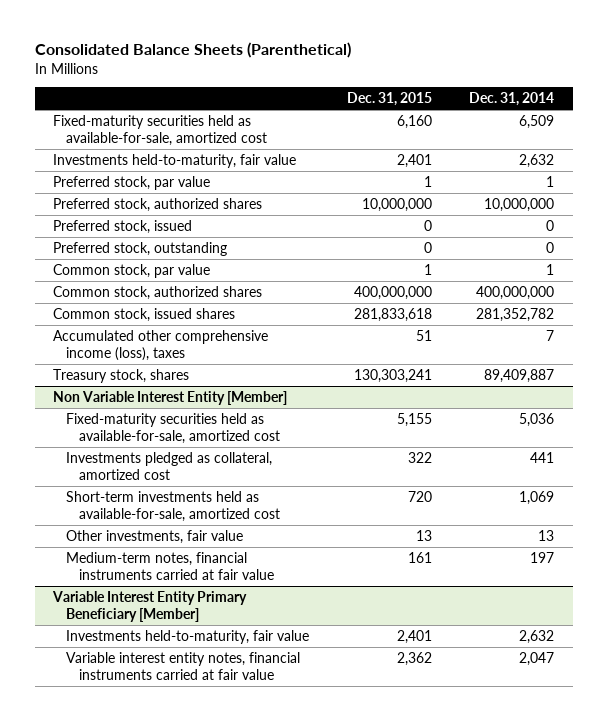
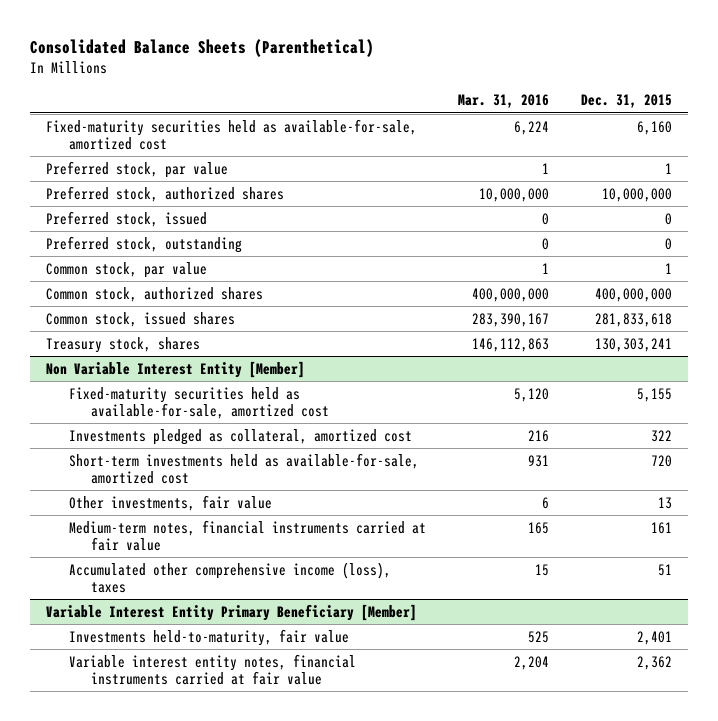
[469,91,555,106] Dec. 31, 2014 -> none
none -> [457,94,549,109] Mar. 31, 2016
[53,153,297,168] Investments held-to-maturity, fair value -> none
[53,329,269,361] Accumulated other comprehensive income (loss), taxes -> none
none -> [68,561,391,594] Accumulated other comprehensive income (loss), taxes

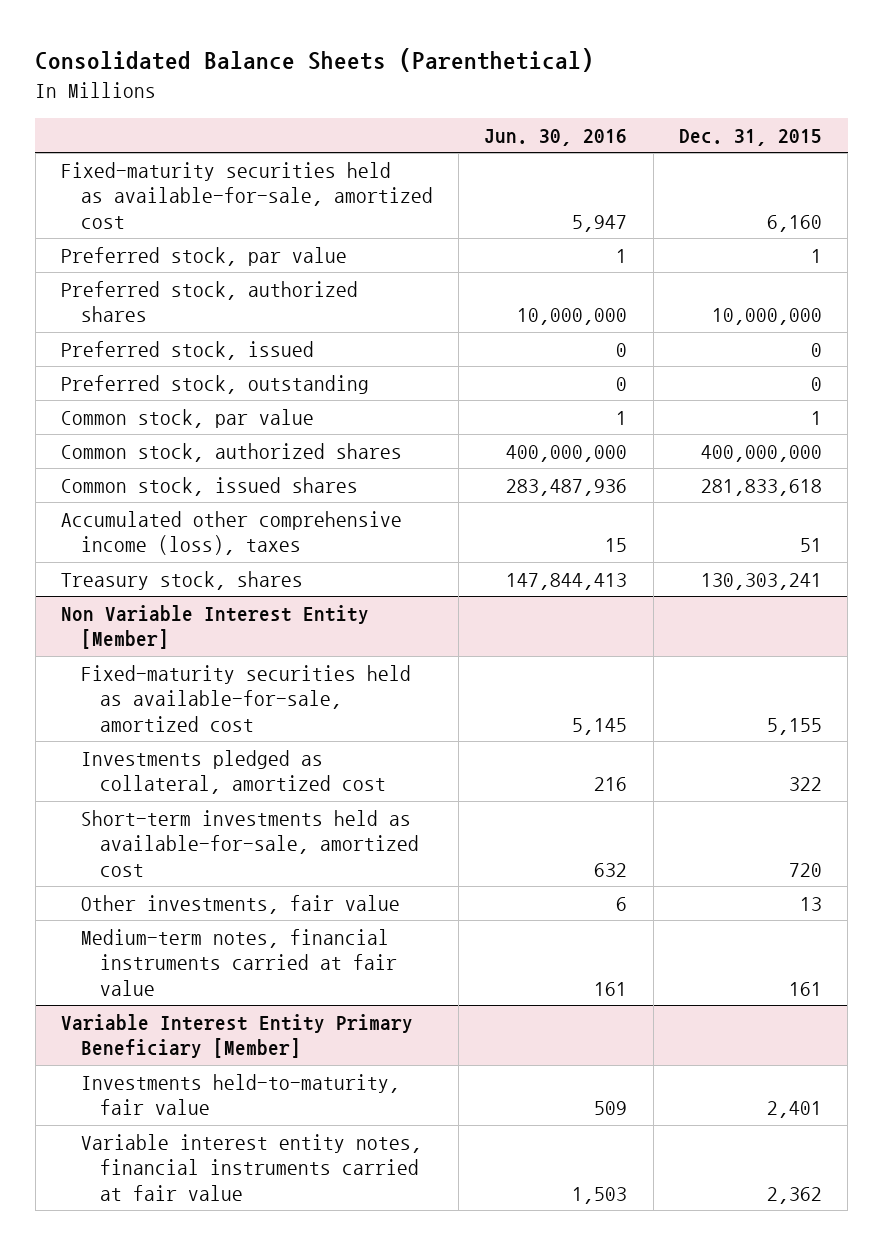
[457,94,549,109] Mar. 31, 2016 -> none
none -> [484,128,628,146] Jun. 30, 2016
none -> [61,510,403,556] Accumulated other comprehensive income (loss), taxes
[68,561,391,594] Accumulated other comprehensive income (loss), taxes -> none

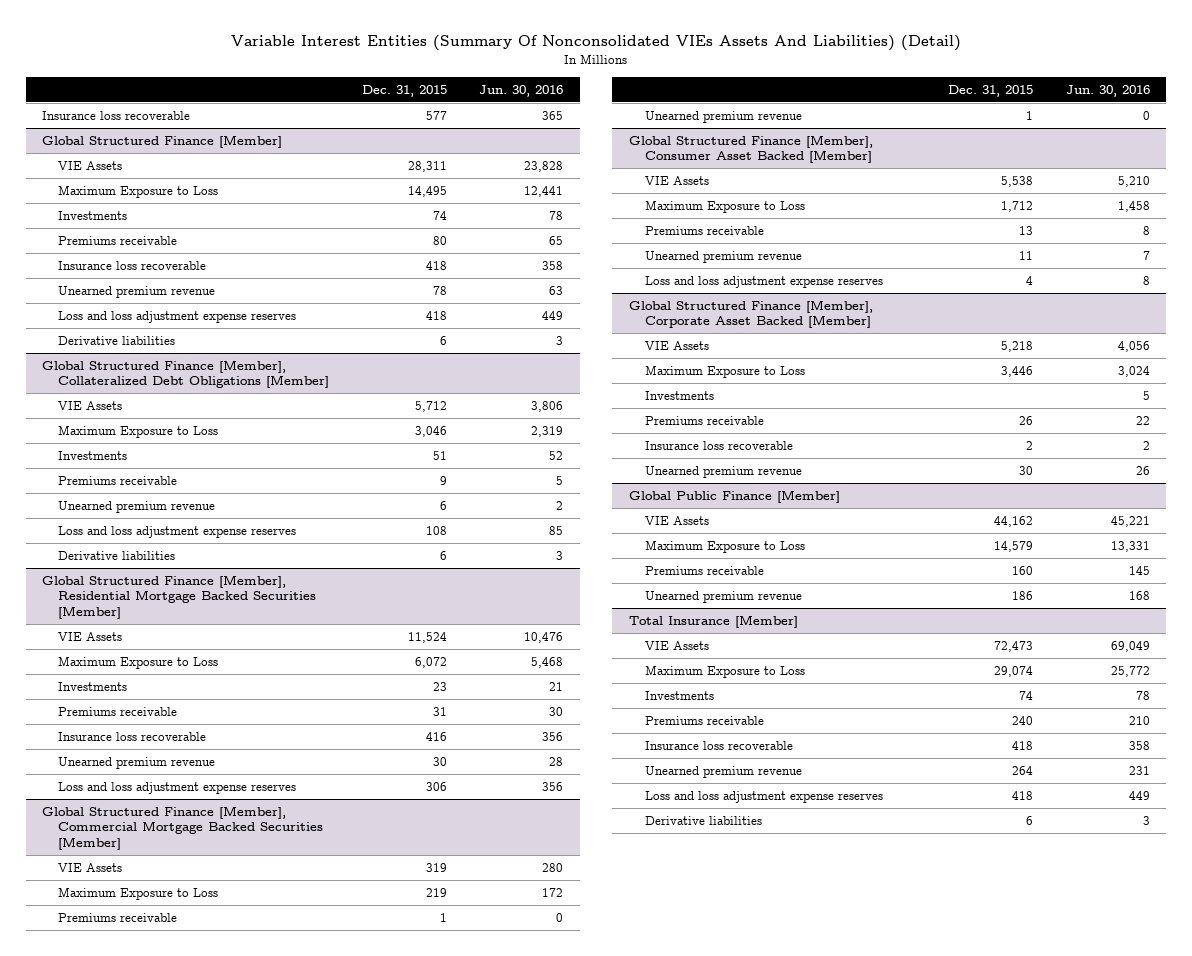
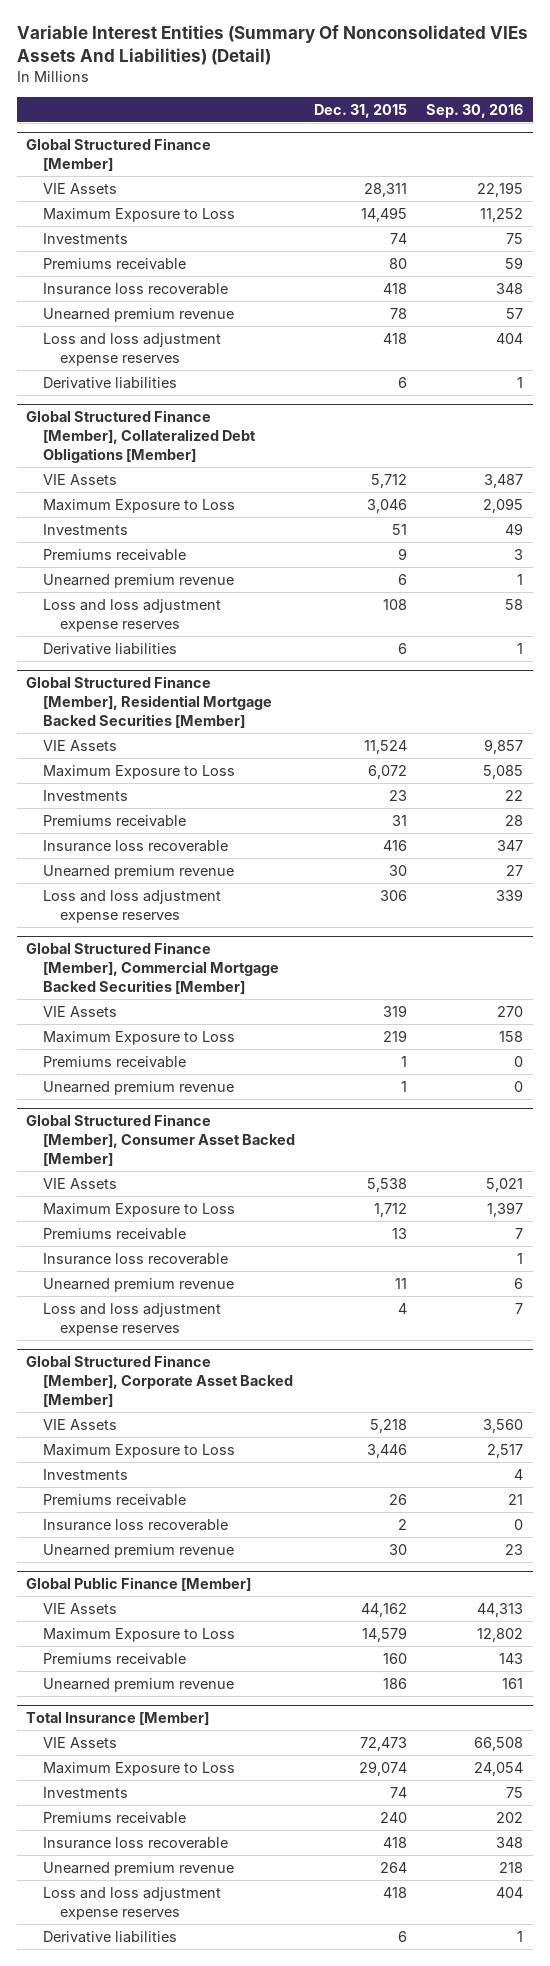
[479,84,564,97] Jun. 30, 2016 -> none
none -> [426,103,524,118] Sep. 30, 2016
[42,110,191,120] Insurance loss recoverable -> none
none -> [43,1252,229,1265] Insurance loss recoverable

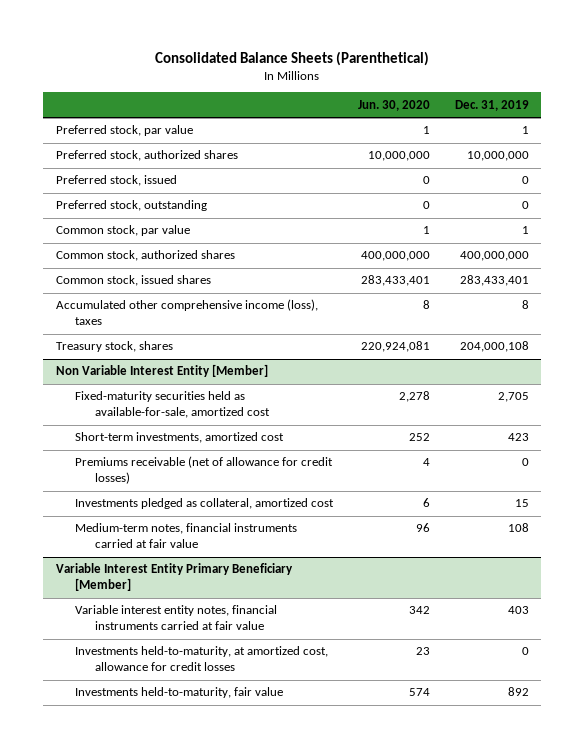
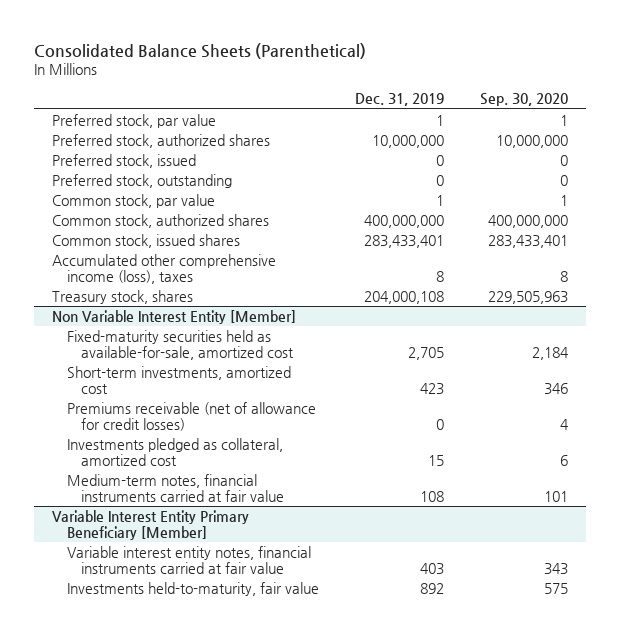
[357,99,430,111] Jun. 30, 2020 -> none
none -> [479,93,568,107] Sep. 30, 2020
[75,646,329,672] Investments held-to-maturity, at amortized cost, allowance for credit losses -> none

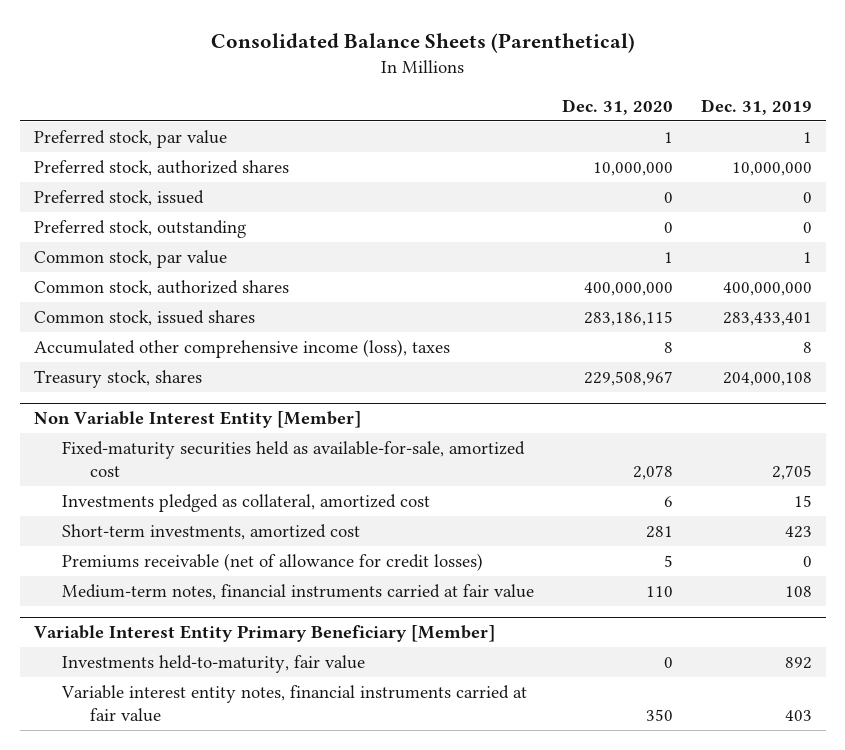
[479,93,568,107] Sep. 30, 2020 -> none
none -> [561,98,673,115] Dec. 31, 2020
[66,438,283,467] Investments pledged as collateral, amortized cost -> [61,493,430,512] Investments pledged as collateral, amortized cost
[66,546,311,575] Variable interest entity notes, financial instruments carried at fair value -> [60,684,527,722] Variable interest entity notes, financial instruments carried at fair value

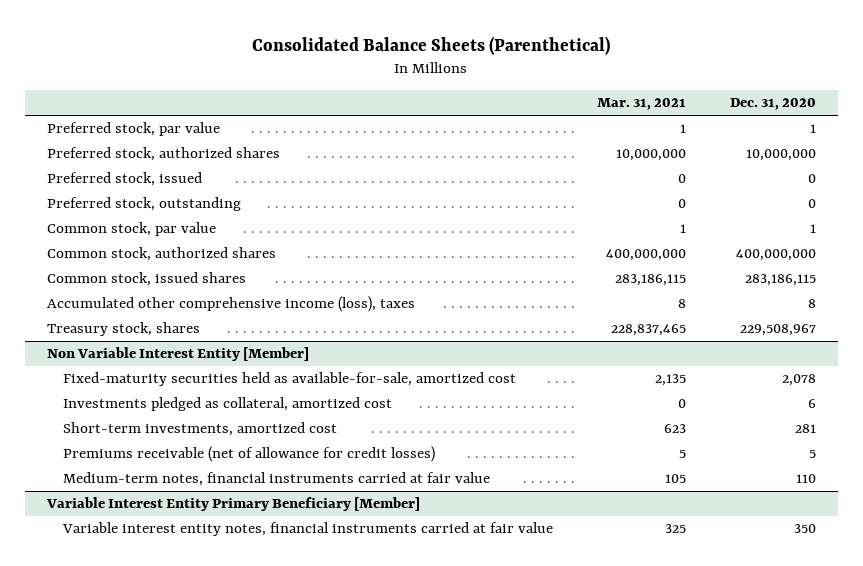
[700,98,812,115] Dec. 31, 2019 -> none
none -> [597,98,687,111] Mar. 31, 2021
[61,654,365,673] Investments held-to-maturity, fair value -> none

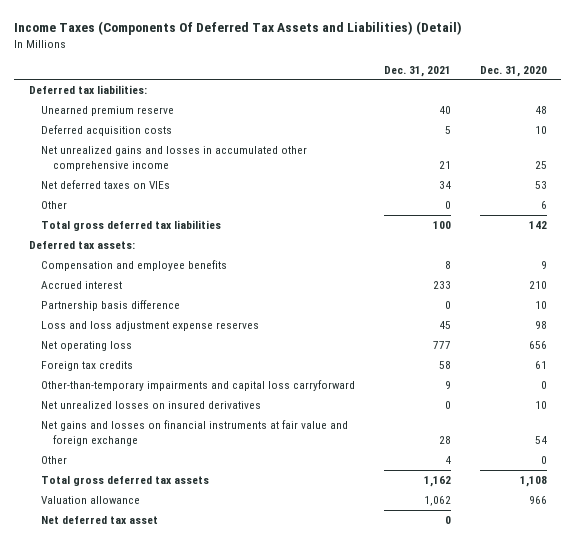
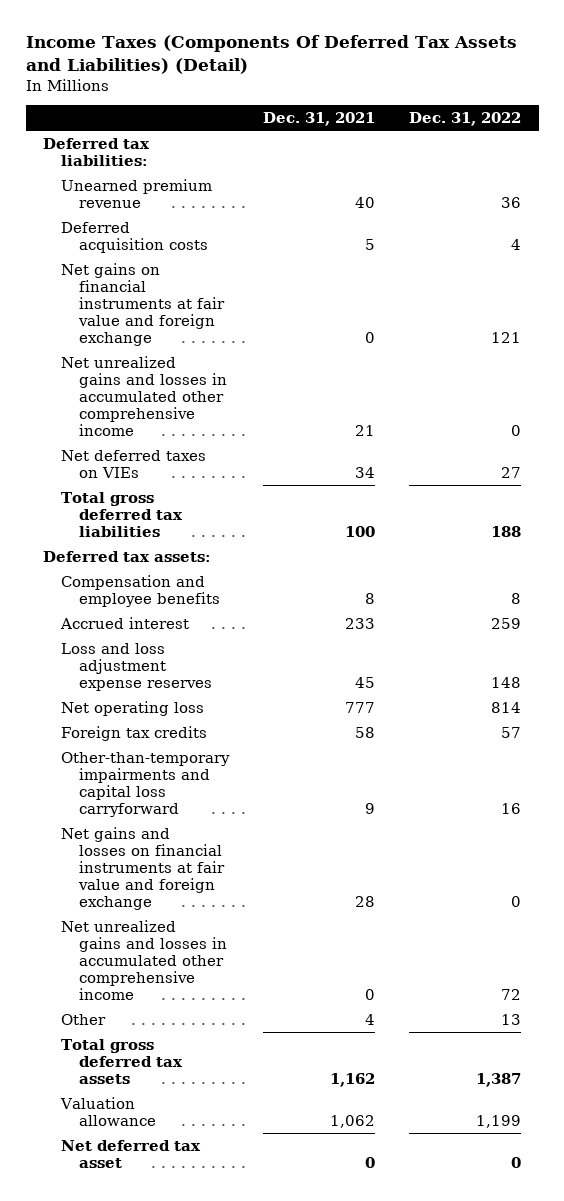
[479,65,547,77] Dec. 31, 2020 -> none
none -> [409,111,522,126] Dec. 31, 2022
[40,106,174,117] Unearned premium reserve -> [60,178,212,208] Unearned premium revenue
none -> [60,262,226,346] Net gains on financial instruments at fair value and foreign exchange
[40,201,67,210] Other -> none
[40,300,180,312] Partnership basis difference -> none
[40,401,261,410] Net unrealized losses on insured derivatives -> none
none -> [60,919,228,1000] Net unrealized gains and losses in accumulated other comprehensive income

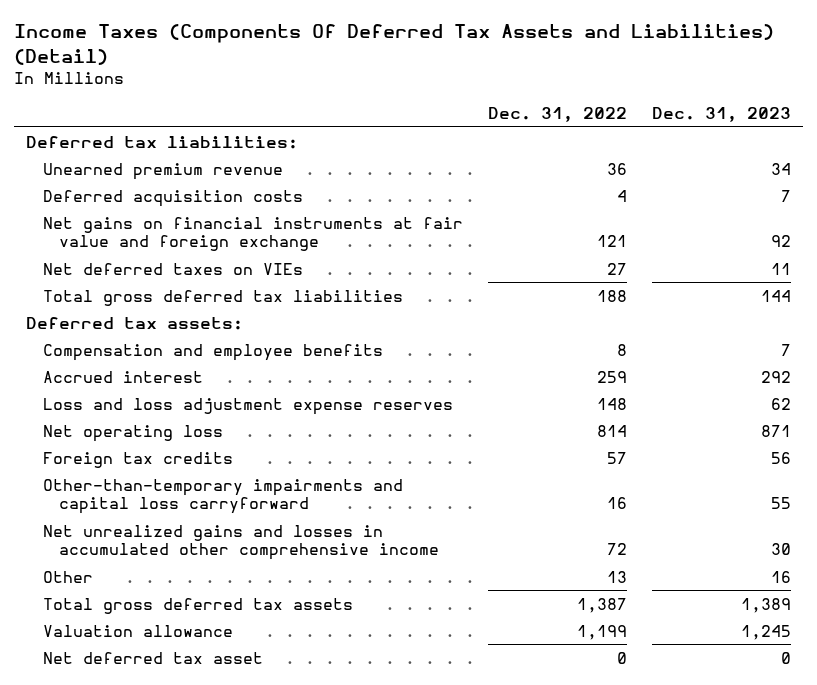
[263,111,376,126] Dec. 31, 2021 -> none
none -> [651,107,791,123] Dec. 31, 2023
[60,355,228,436] Net unrealized gains and losses in accumulated other comprehensive income -> none
[60,826,226,910] Net gains and losses on financial instruments at fair value and foreign exchange -> none

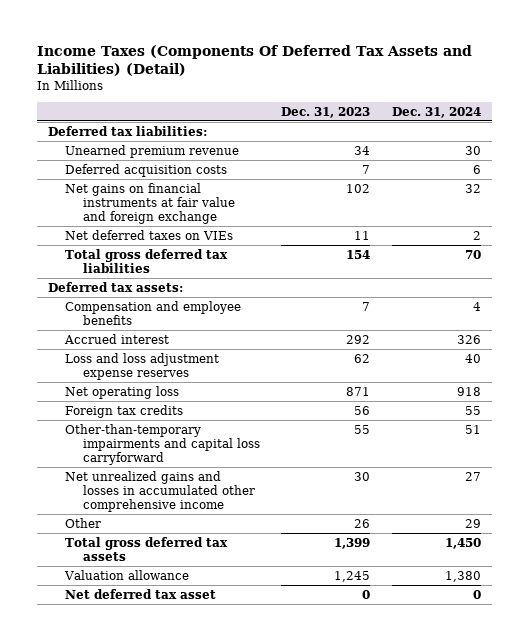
[487,107,627,123] Dec. 31, 2022 -> none
none -> [391,106,481,118] Dec. 31, 2024
[770,235,791,248] 92 -> [346,183,371,193] 102
[760,289,791,302] 144 -> [346,249,371,259] 154
[770,570,791,583] 16 -> [354,518,371,528] 26
[740,597,791,613] 1,389 -> [334,537,371,549] 1,399

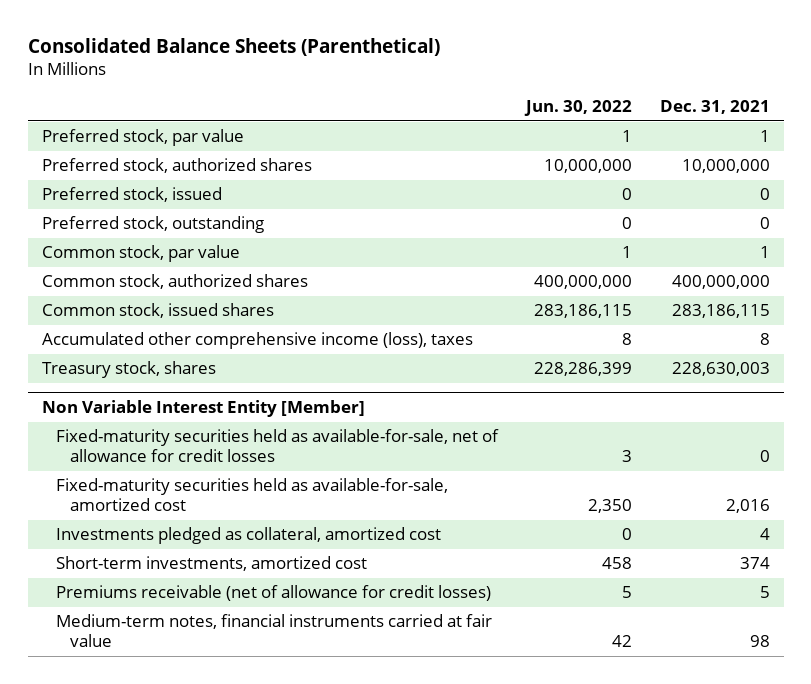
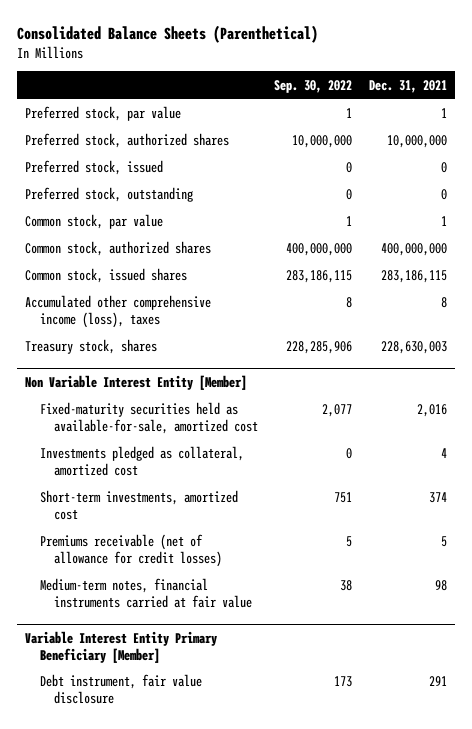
[523,100,632,117] Jun. 30, 2022 -> none
none -> [274,79,353,93] Sep. 30, 2022
[55,429,499,463] Fixed-maturity securities held as available-for-sale, net of allowance for credit losses -> none
none -> [25,630,218,663] Variable Interest Entity Primary Beneficiary [Member]
none -> [39,674,202,705] Debt instrument, fair value disclosure

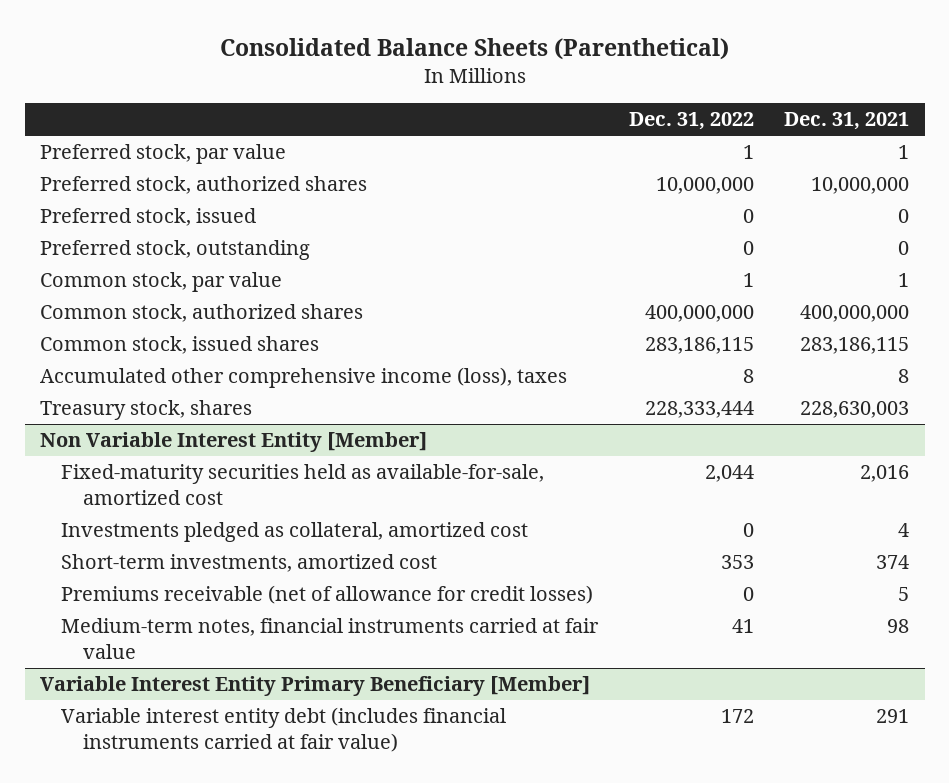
[274,79,353,93] Sep. 30, 2022 -> none
none -> [628,112,754,131] Dec. 31, 2022
[39,674,202,705] Debt instrument, fair value disclosure -> [61,707,507,752] Variable interest entity debt (includes financial instruments carried at fair value)

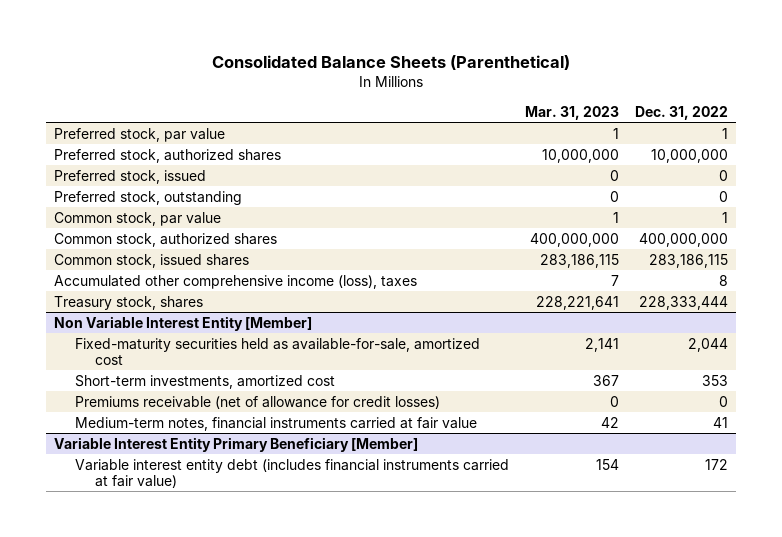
[784,112,910,131] Dec. 31, 2021 -> none
none -> [524,106,619,121] Mar. 31, 2023
[61,522,529,543] Investments pledged as collateral, amortized cost -> none

